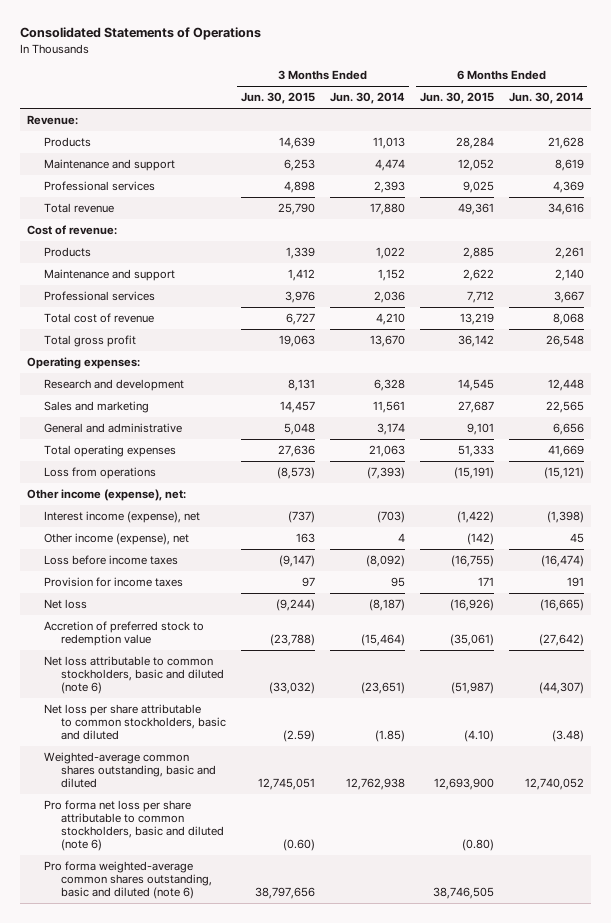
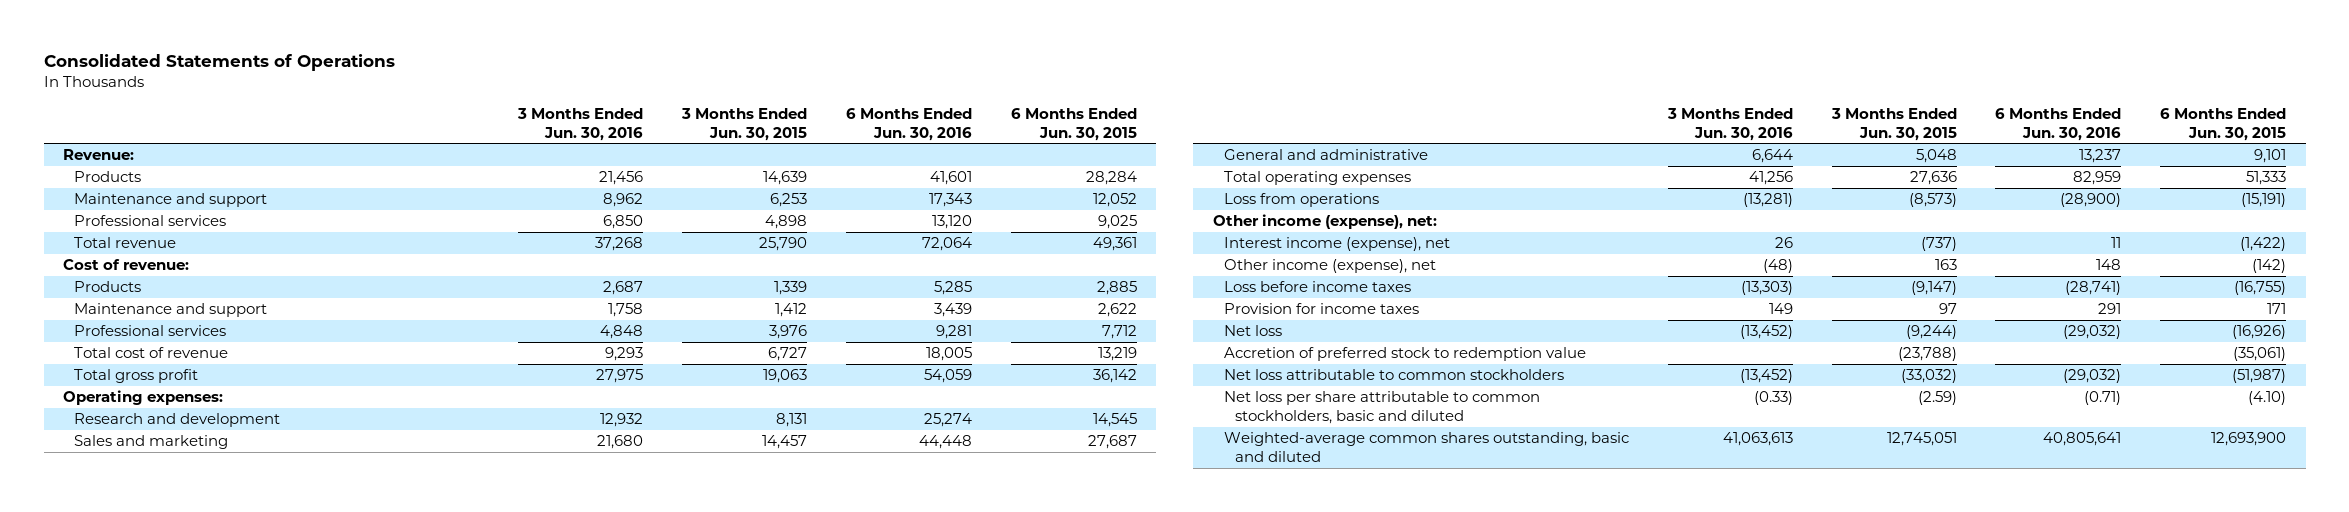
[329,92,405,105] Jun. 30, 2014 -> none
[508,92,584,105] Jun. 30, 2014 -> none
none -> [517,107,644,141] 3 Months Ended Jun. 30, 2016
none -> [845,107,972,141] 6 Months Ended Jun. 30, 2016
[44,656,225,695] Net loss attributable to common stockholders, basic and diluted (note 6) -> [1224,369,1565,381] Net loss attributable to common stockholders
[44,800,225,852] Pro forma net loss per share attributable to common stockholders, basic and diluted (note 6) -> none
[44,861,213,900] Pro forma weighted-average common shares outstanding, basic and diluted (note 6) -> none

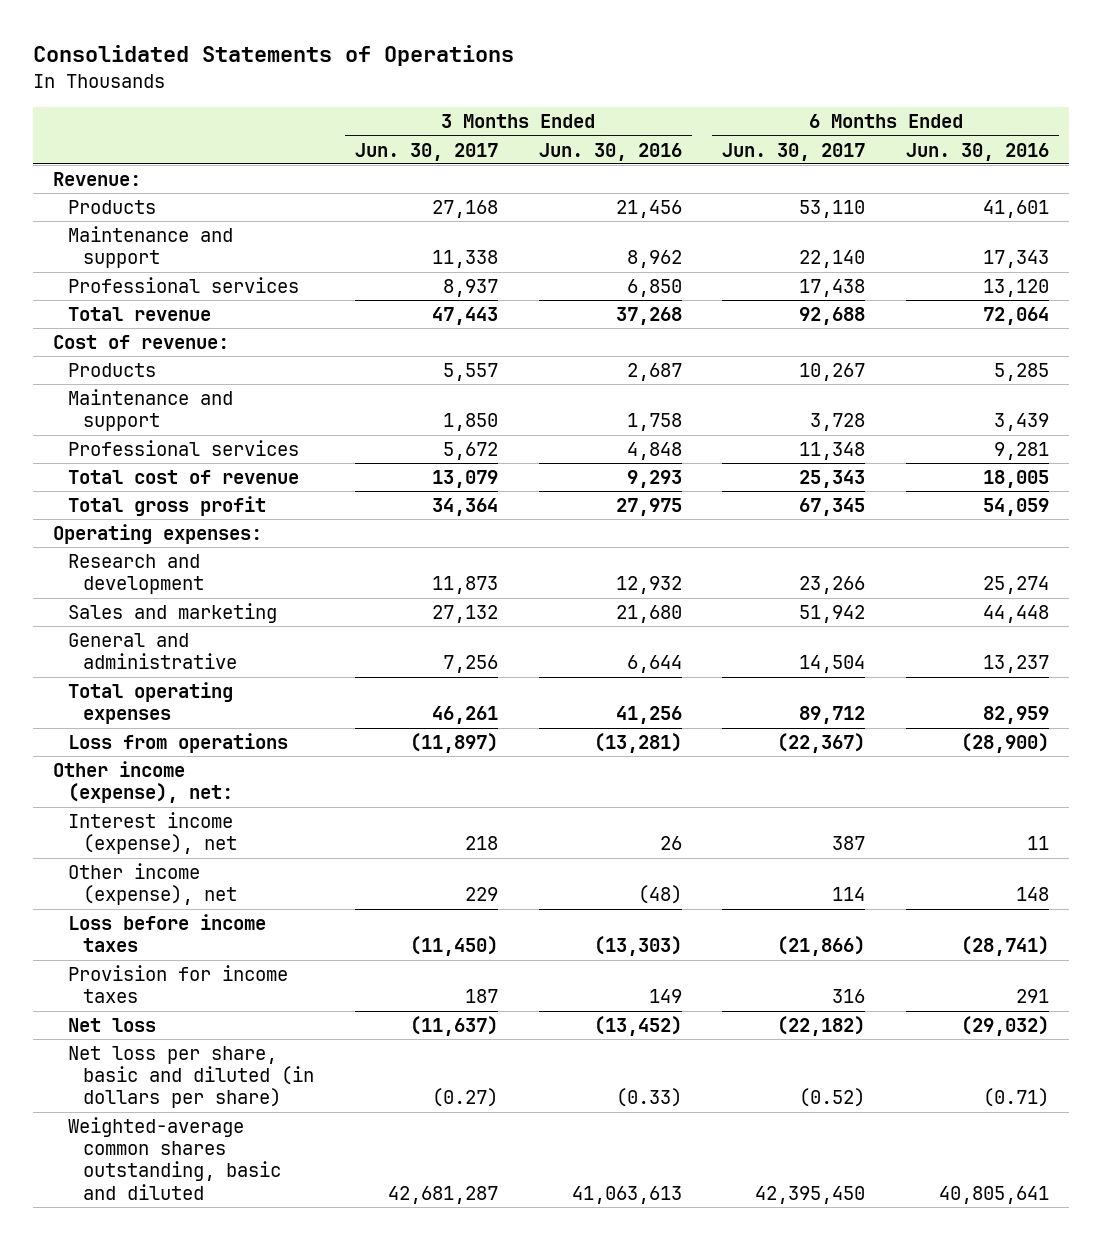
[681,107,808,141] 3 Months Ended Jun. 30, 2015 -> none
[1010,107,1137,141] 6 Months Ended Jun. 30, 2015 -> none
none -> [354,142,498,161] Jun. 30, 2017
none -> [722,142,866,161] Jun. 30, 2017
[1224,347,1587,362] Accretion of preferred stock to redemption value -> none
[1224,369,1565,381] Net loss attributable to common stockholders -> none
[1224,391,1541,425] Net loss per share attributable to common stockholders, basic and diluted -> [68,1046,315,1109] Net loss per share, basic and diluted (in dollars per share)

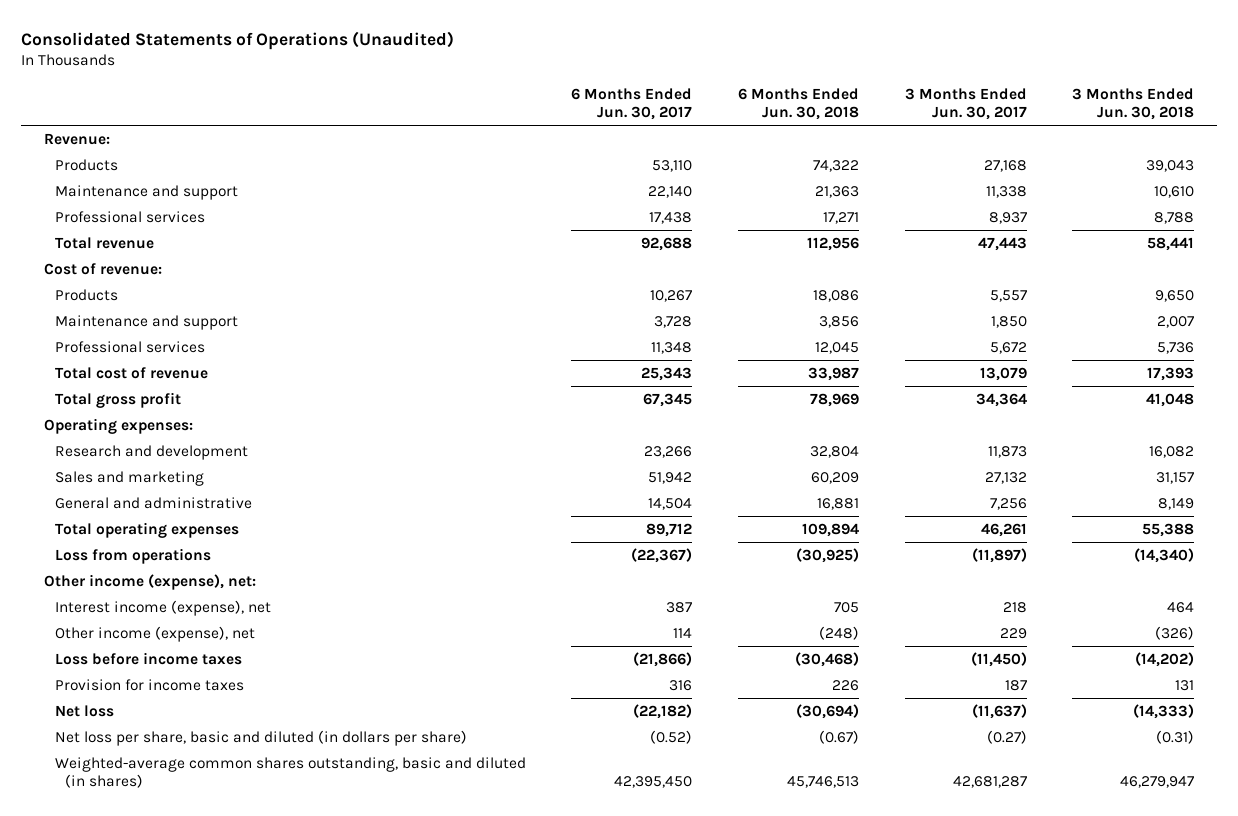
[32,45,514,67] Consolidated Statements of Operations -> [20,30,454,50] Consolidated Statements of Operations (Unaudited)
[538,142,682,161] Jun. 30, 2016 -> none
[905,142,1049,161] Jun. 30, 2016 -> none
none -> [737,87,859,120] 6 Months Ended Jun. 30, 2018
none -> [1072,87,1195,120] 3 Months Ended Jun. 30, 2018
[68,1117,282,1200] Weighted-average common shares outstanding, basic and diluted -> [54,757,526,789] Weighted-average common shares outstanding, basic and diluted (in shares)

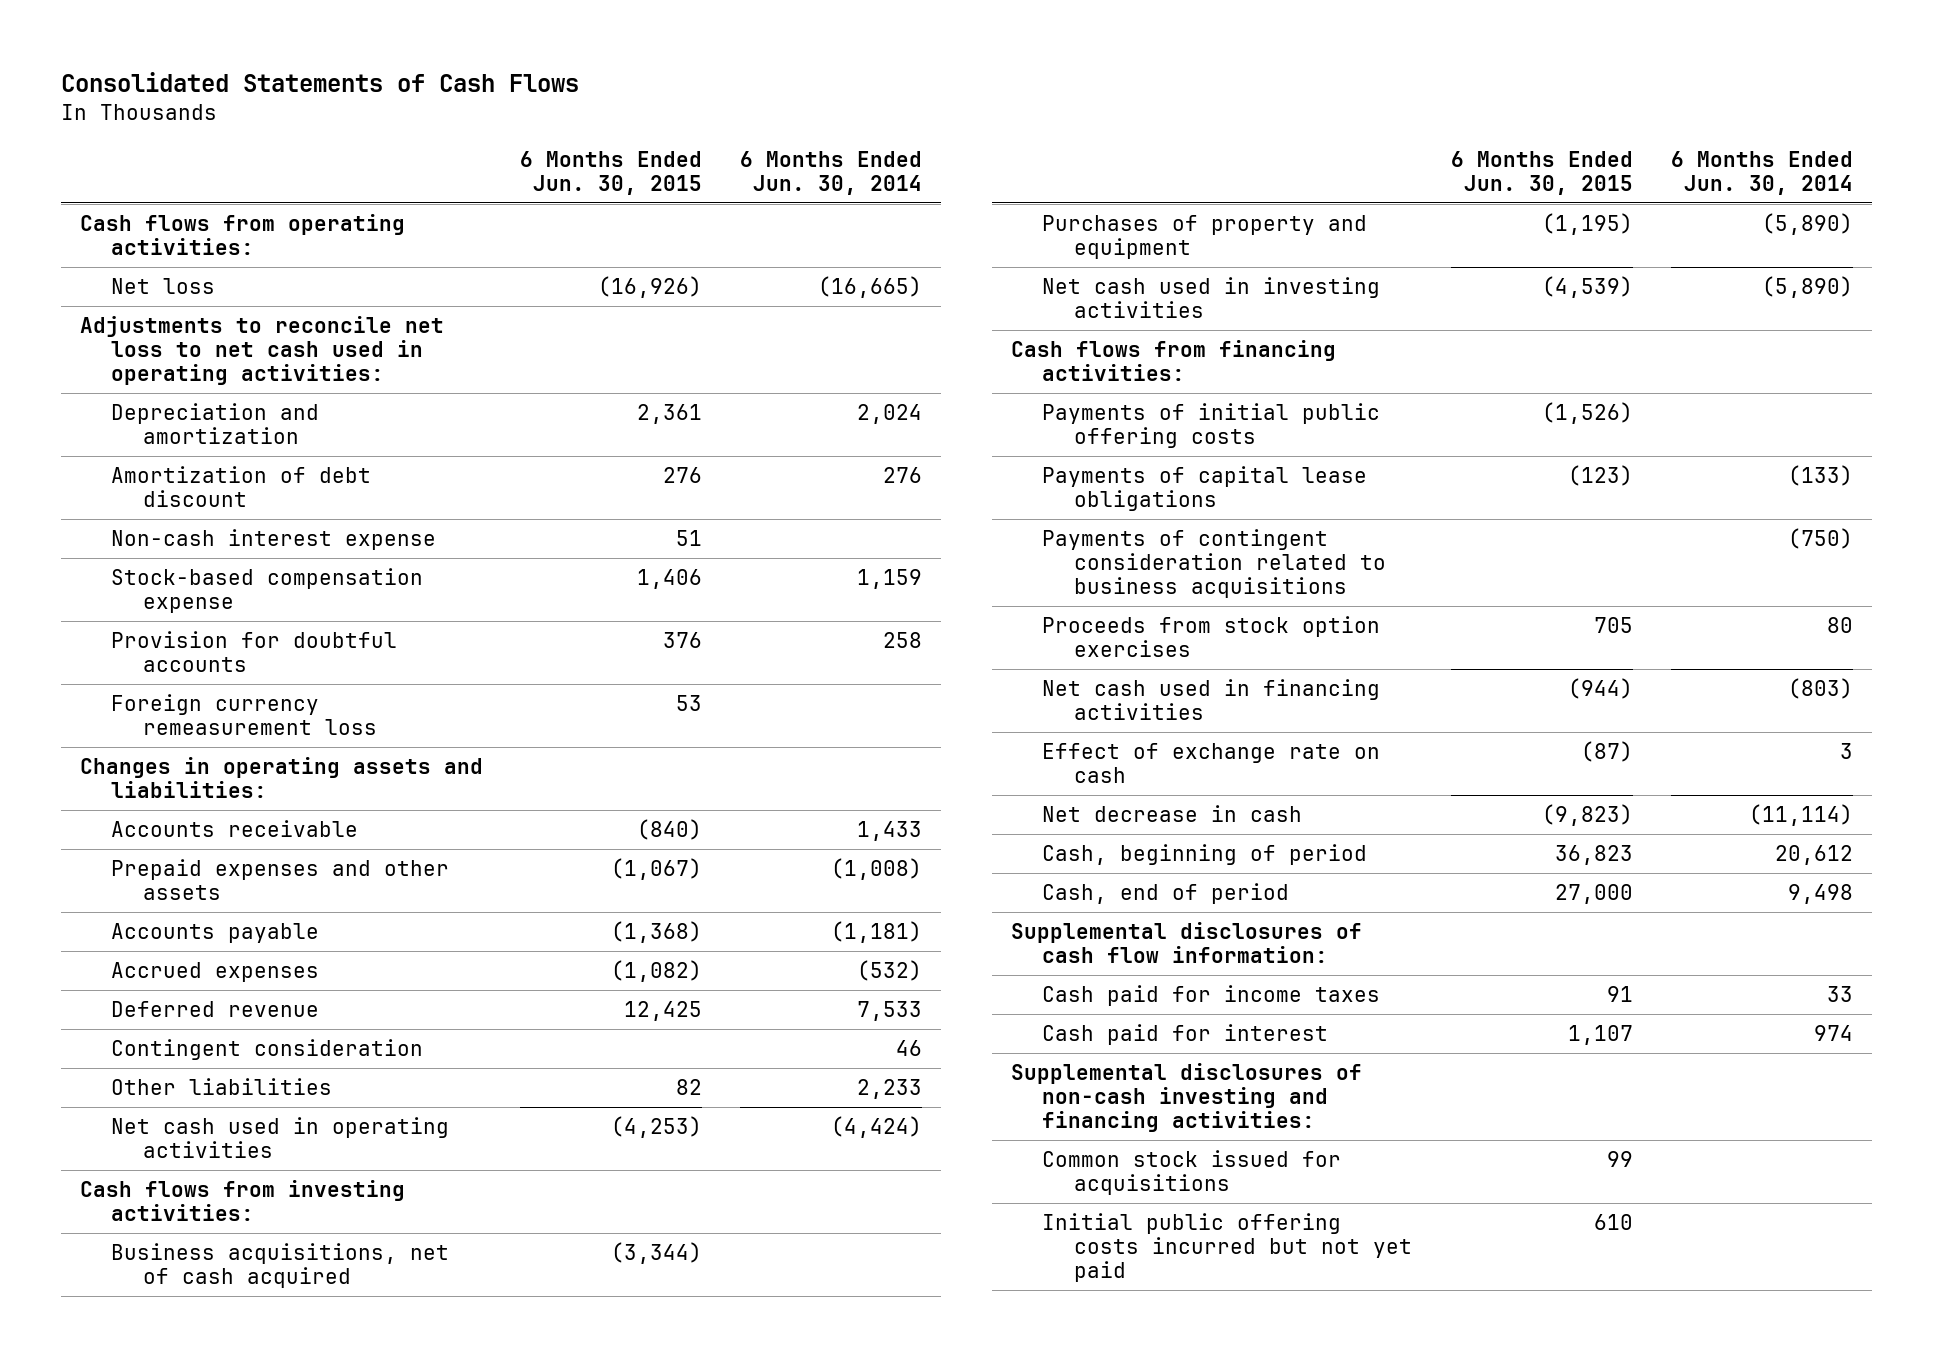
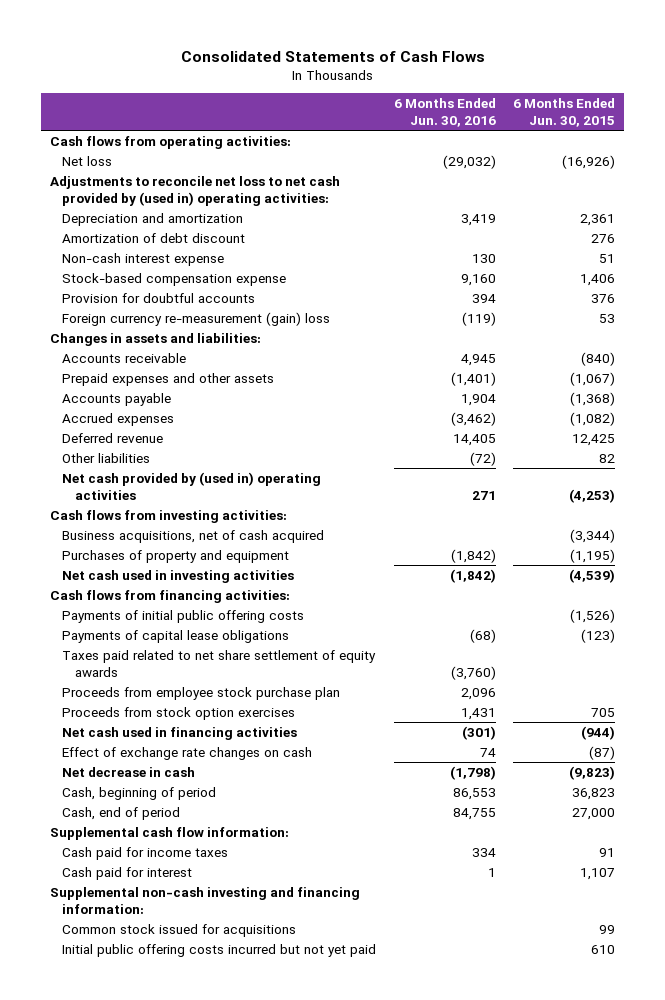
[739,151,922,195] 6 Months Ended Jun. 30, 2014 -> none
none -> [393,97,496,127] 6 Months Ended Jun. 30, 2016
[79,315,444,385] Adjustments to reconcile net loss to net cash used in operating activities: -> [49,175,340,206] Adjustments to reconcile net loss to net cash provided by (used in) operating activities:
[111,693,377,735] Foreign currency remeasurement loss -> [62,311,331,326] Foreign currency re-measurement (gain) loss
[79,756,483,798] Changes in operating assets and liabilities: -> [49,332,261,346] Changes in assets and liabilities:
[111,1038,424,1060] Contingent consideration -> none
[111,1116,450,1158] Net cash used in operating activities -> [62,471,322,500] Net cash provided by (used in) operating activities
[1042,528,1386,598] Payments of contingent consideration related to business acquisitions -> none
none -> [62,649,377,677] Taxes paid related to net share settlement of equity awards
none -> [62,686,341,700] Proceeds from employee stock purchase plan
[1042,742,1381,783] Effect of exchange rate on cash -> [62,746,313,760] Effect of exchange rate changes on cash
[1010,921,1362,963] Supplemental disclosures of cash flow information: -> [49,826,289,840] Supplemental cash flow information:
[1010,1062,1362,1132] Supplemental disclosures of non-cash investing and financing activities: -> [49,886,360,914] Supplemental non-cash investing and financing information:

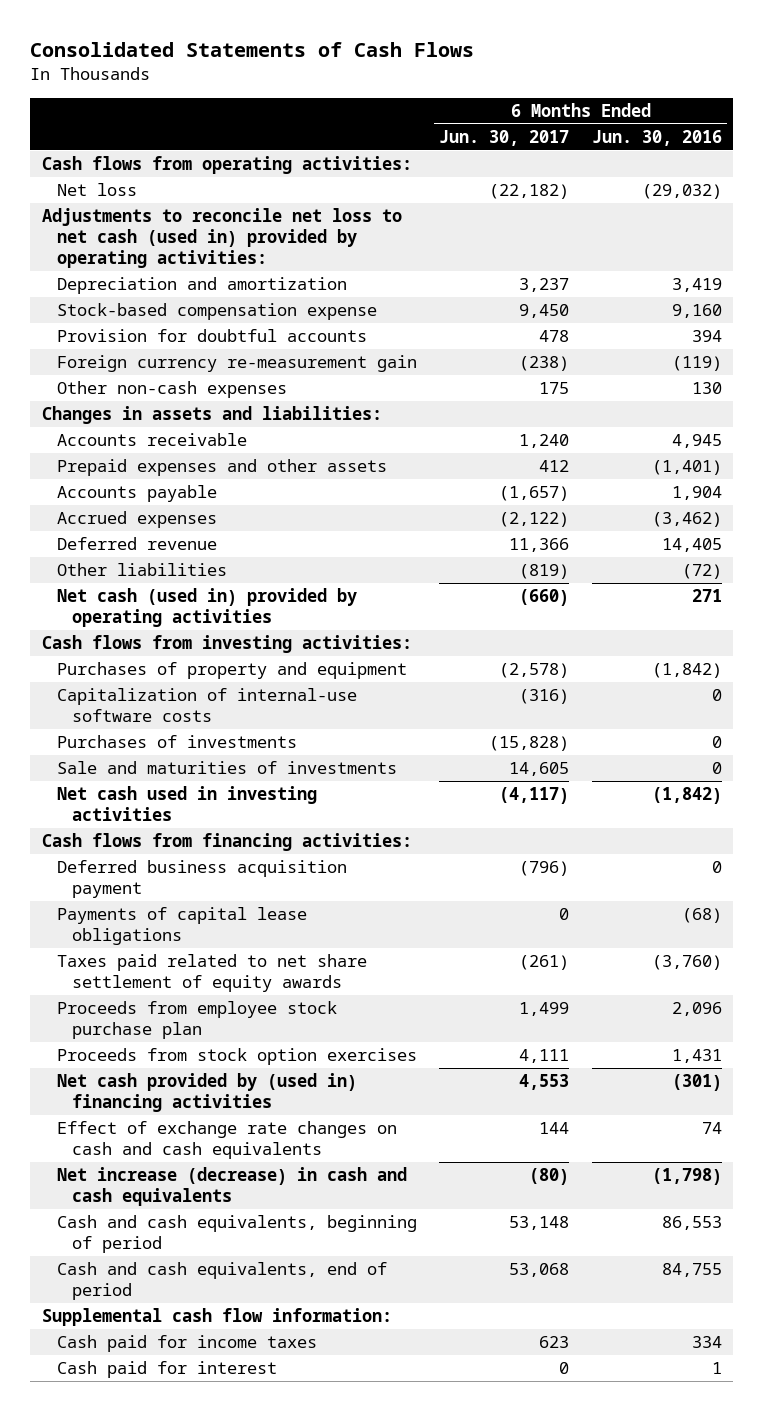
[513,97,616,127] 6 Months Ended Jun. 30, 2015 -> none
none -> [439,130,570,147] Jun. 30, 2017
[49,175,340,206] Adjustments to reconcile net loss to net cash provided by (used in) operating activities: -> [41,208,402,269] Adjustments to reconcile net loss to net cash (used in) provided by operating activities:
[62,232,246,243] Amortization of debt discount -> none
[62,252,225,266] Non-cash interest expense -> none
[62,311,331,326] Foreign currency re-measurement (gain) loss -> [56,355,417,373] Foreign currency re-measurement gain
none -> [56,381,287,399] Other non-cash expenses
[62,471,322,500] Net cash provided by (used in) operating activities -> [56,588,357,628] Net cash (used in) provided by operating activities
[62,529,325,543] Business acquisitions, net of cash acquired -> none
none -> [56,688,357,723] Capitalization of internal-use software costs
none -> [56,735,297,749] Purchases of investments
none -> [56,761,397,775] Sale and maturities of investments
[62,609,305,623] Payments of initial public offering costs -> none
none -> [56,860,347,899] Deferred business acquisition payment
[62,726,298,740] Net cash used in financing activities -> [56,1073,357,1113] Net cash provided by (used in) financing activities
[62,746,313,760] Effect of exchange rate changes on cash -> [56,1121,397,1160] Effect of exchange rate changes on cash and cash equivalents
[62,766,196,777] Net decrease in cash -> [56,1167,407,1207] Net increase (decrease) in cash and cash equivalents
[62,786,217,800] Cash, beginning of period -> [56,1215,417,1254] Cash and cash equivalents, beginning of period
[62,806,181,820] Cash, end of period -> [56,1262,387,1301] Cash and cash equivalents, end of period
[49,886,360,914] Supplemental non-cash investing and financing information: -> none
[62,923,297,937] Common stock issued for acquisitions -> none
[62,943,377,957] Initial public offering costs incurred but not yet paid -> none

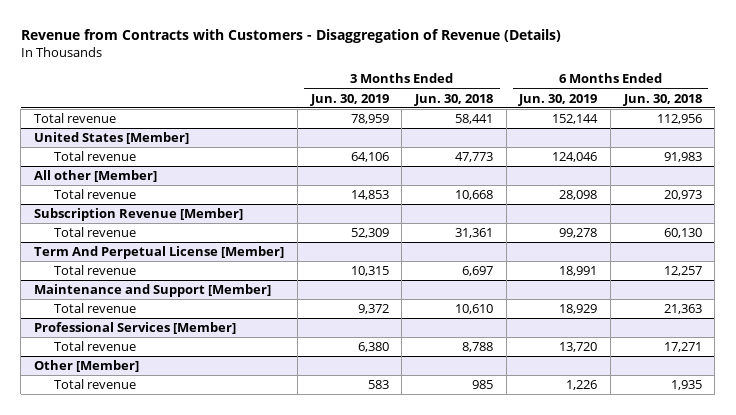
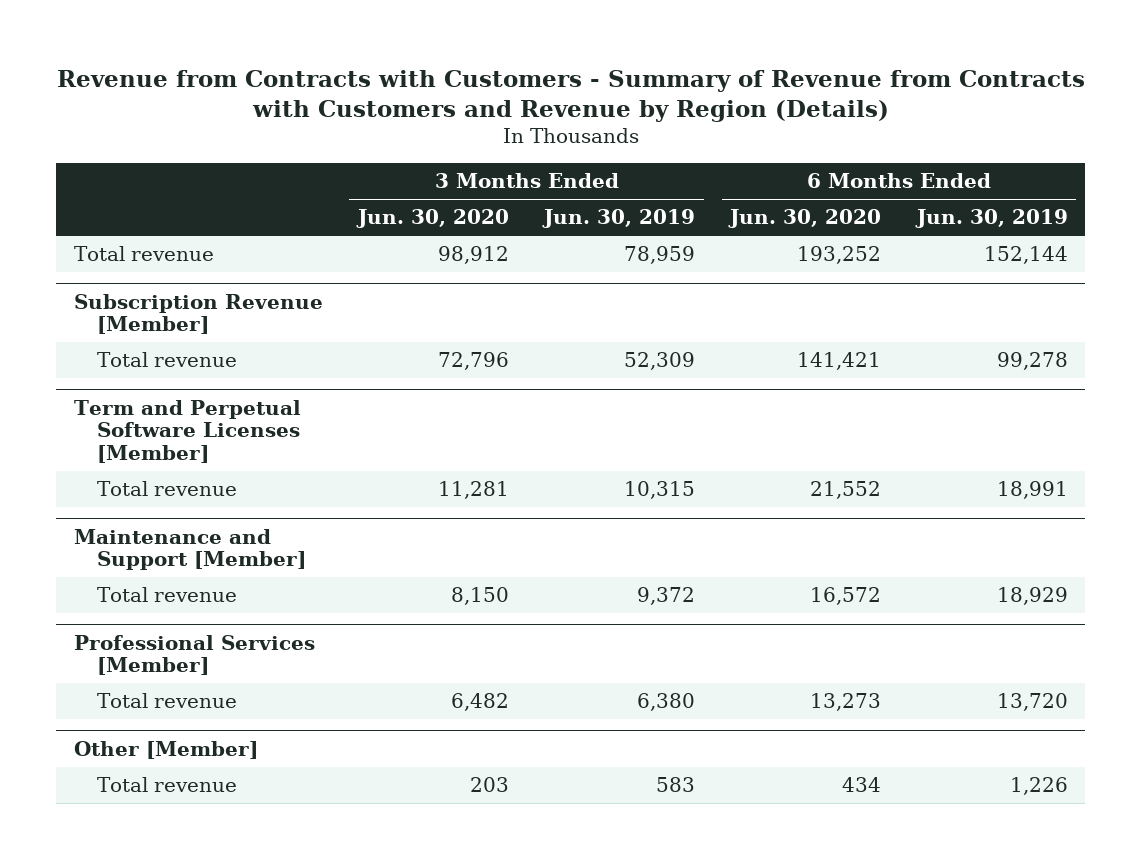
[20,29,561,44] Revenue from Contracts with Customers - Disaggregation of Revenue (Details) -> [56,69,1085,122] Revenue from Contracts with Customers - Summary of Revenue from Contracts with Customers and Revenue by Region (Details)
[413,93,493,106] Jun. 30, 2018 -> none
[622,93,702,106] Jun. 30, 2018 -> none
none -> [355,209,509,229] Jun. 30, 2020
none -> [728,209,882,229] Jun. 30, 2020
[34,132,190,145] United States [Member] -> none
[53,151,136,162] Total revenue -> none
[34,170,158,183] All other [Member] -> none
[53,189,136,200] Total revenue -> none
[34,246,285,260] Term And Perpetual License [Member] -> [73,399,301,464] Term and Perpetual Software Licenses [Member]

